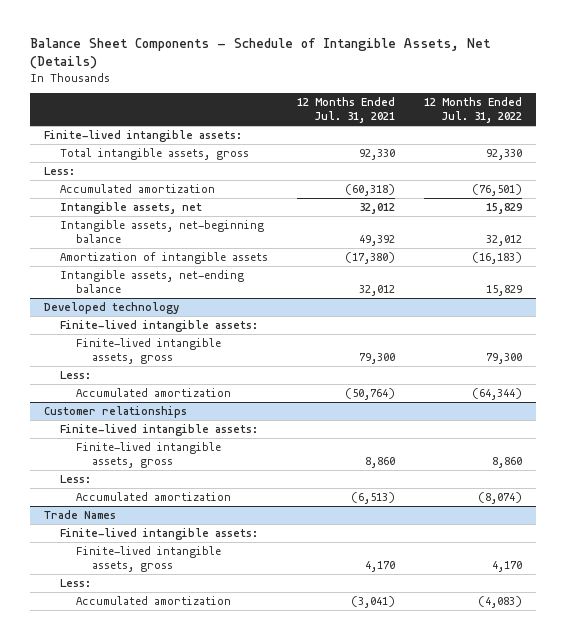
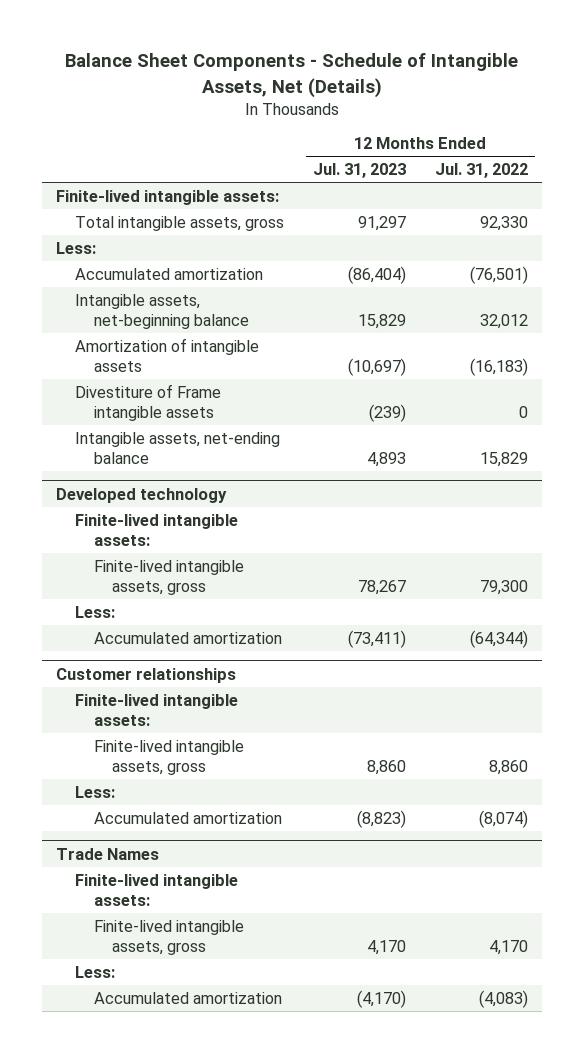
[296,97,395,124] 12 Months Ended Jul. 31, 2021 -> none
none -> [312,163,406,179] Jul. 31, 2023
[59,202,202,215] Intangible assets, net -> none
none -> [75,383,222,421] Divestiture of Frame intangible assets

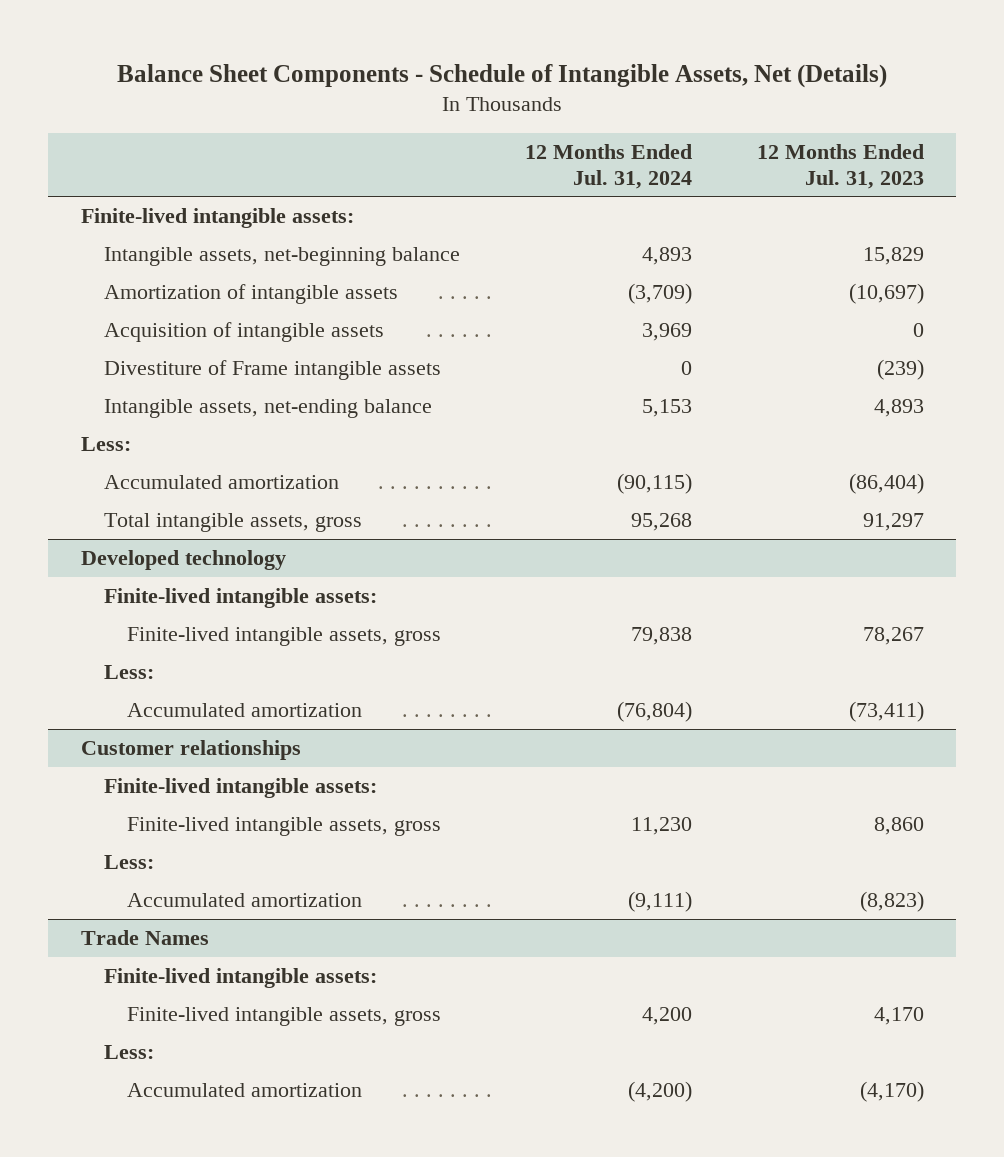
[434,163,528,179] Jul. 31, 2022 -> none
none -> [524,144,692,189] 12 Months Ended Jul. 31, 2024
none -> [103,322,384,343] Acquisition of intangible assets
[56,241,97,254] Less: -> [80,437,131,452] Less:
[75,267,264,280] Accumulated amortization -> [103,475,339,490] Accumulated amortization
[75,215,285,231] Total intangible assets, gross -> [103,513,362,533] Total intangible assets, gross

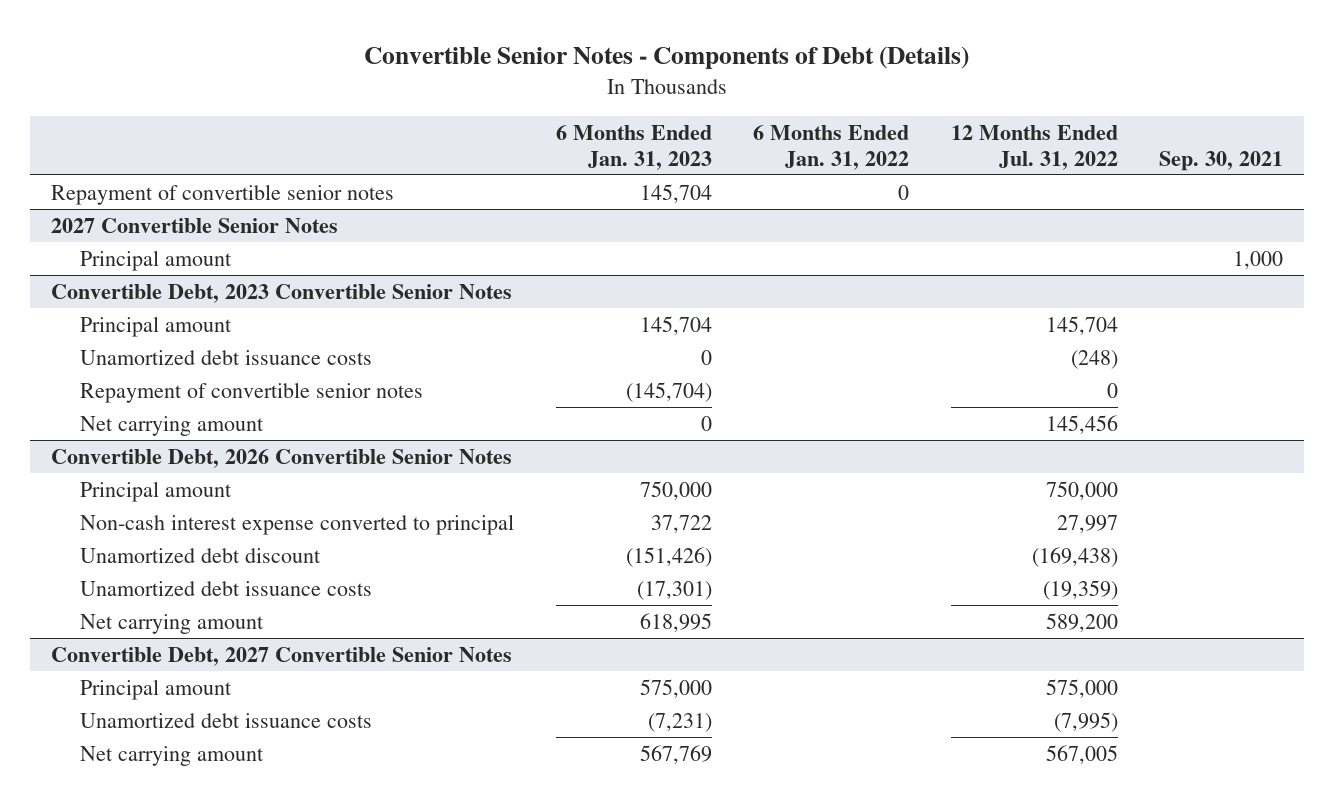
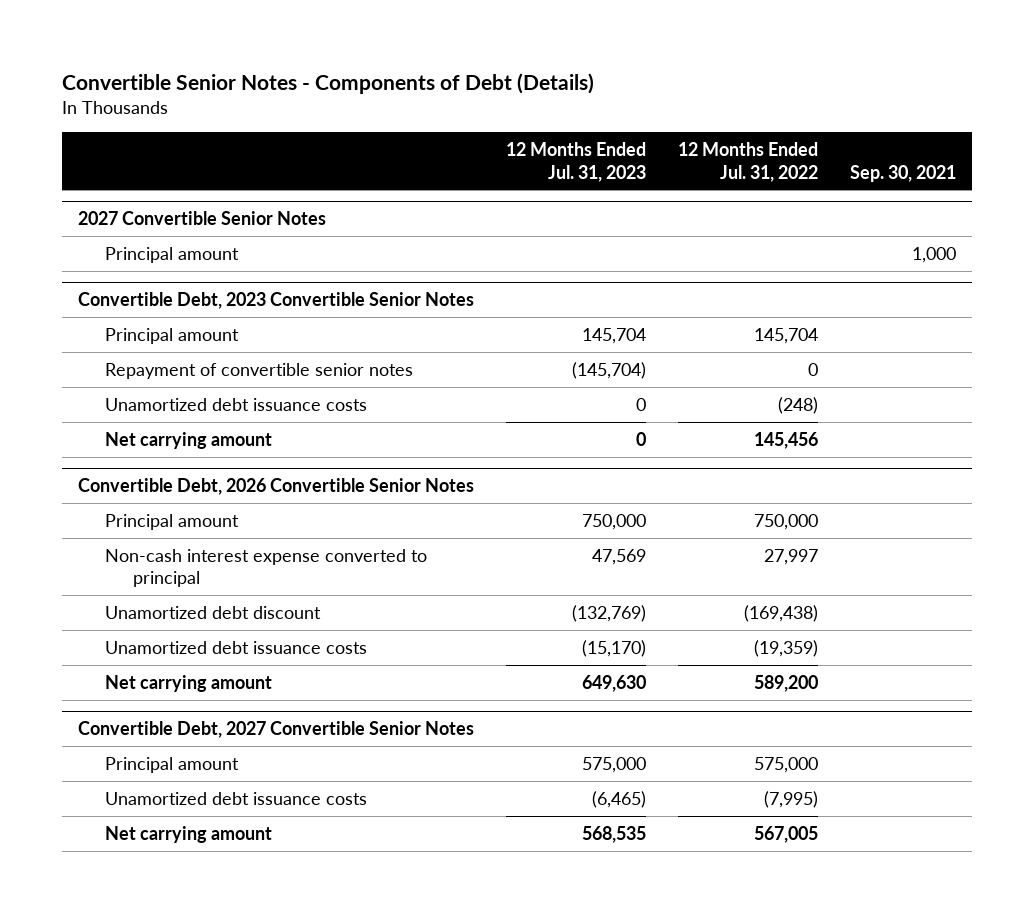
[555,124,712,170] 6 Months Ended Jan. 31, 2023 -> none
[753,124,910,170] 6 Months Ended Jan. 31, 2022 -> none
none -> [505,142,646,182] 12 Months Ended Jul. 31, 2023
[50,183,394,205] Repayment of convertible senior notes -> none
[80,349,373,365] Unamortized debt issuance costs -> [105,397,368,411] Unamortized debt issuance costs

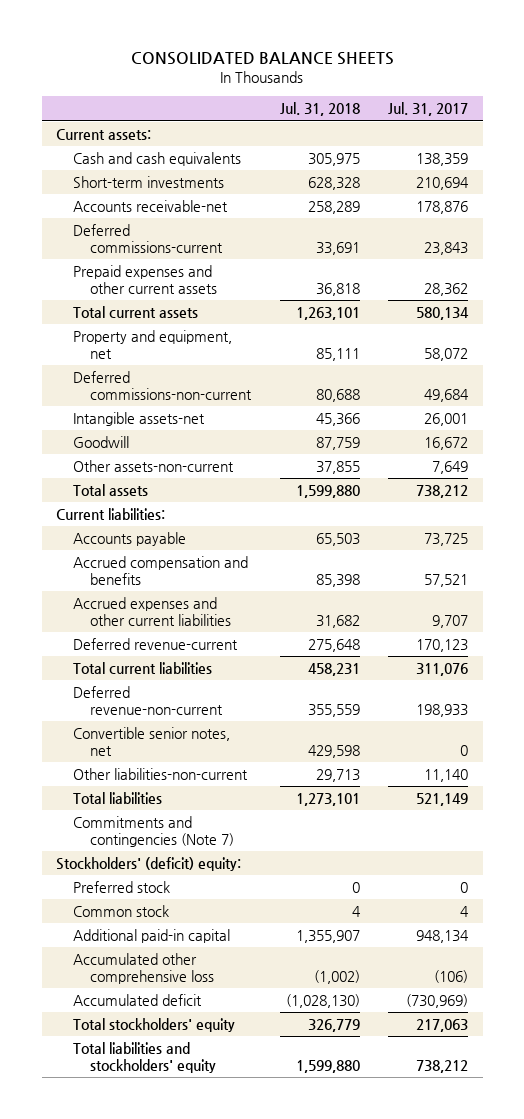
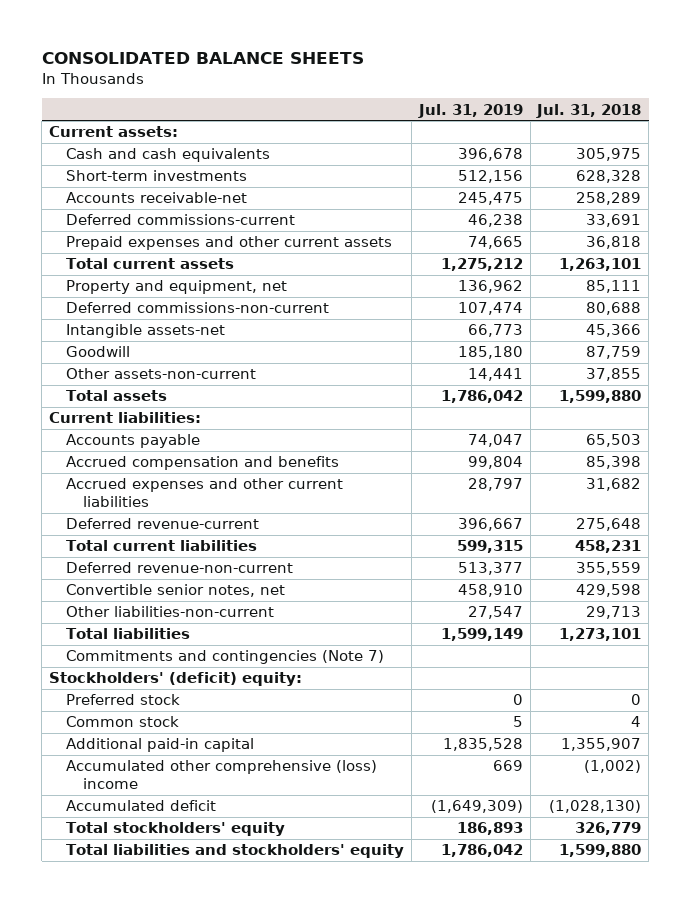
[388,102,469,117] Jul. 31, 2017 -> none
none -> [417,103,523,118] Jul. 31, 2019
[73,953,215,984] Accumulated other comprehensive loss -> [65,760,377,790] Accumulated other comprehensive (loss) income

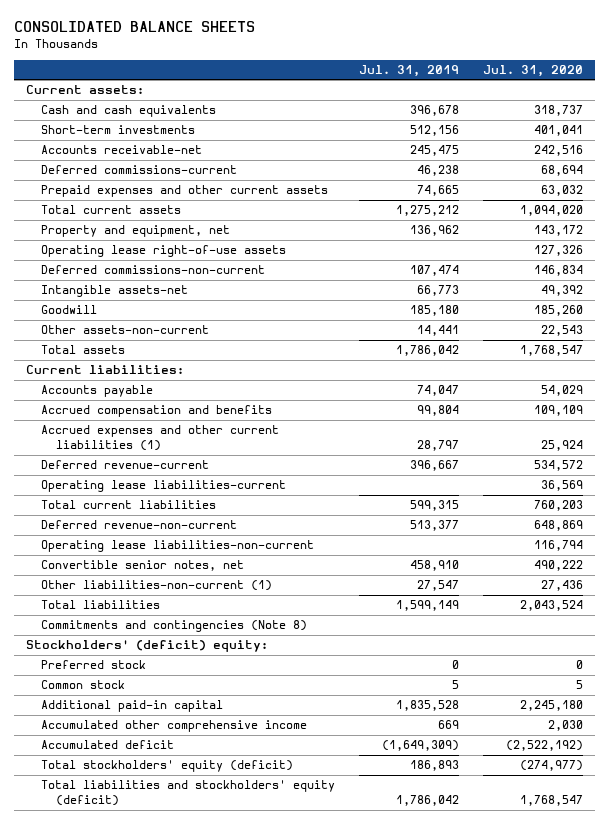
[536,103,642,118] Jul. 31, 2018 -> none
none -> [482,64,583,77] Jul. 31, 2020
none -> [41,245,287,258] Operating lease right-of-use assets
[65,478,343,508] Accrued expenses and other current liabilities -> [41,425,280,452] Accrued expenses and other current liabilities (1)
none -> [41,480,287,493] Operating lease liabilities-current
none -> [41,540,315,553] Operating lease liabilities-non-current
[65,606,274,618] Other liabilities-non-current -> [41,580,273,592] Other liabilities-non-current (1)
[65,650,384,665] Commitments and contingencies (Note 7) -> [41,620,308,633] Commitments and contingencies (Note 8)
[65,760,377,790] Accumulated other comprehensive (loss) income -> [41,720,308,733] Accumulated other comprehensive income
[65,822,285,837] Total stockholders' equity -> [41,760,294,773] Total stockholders' equity (deficit)
[65,844,404,859] Total liabilities and stockholders' equity -> [41,780,336,807] Total liabilities and stockholders' equity (deficit)

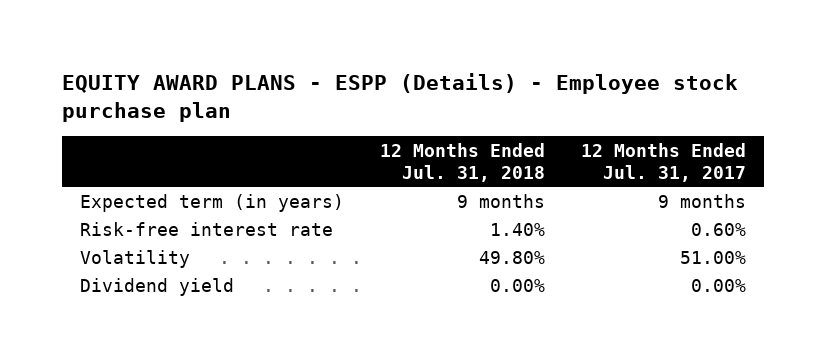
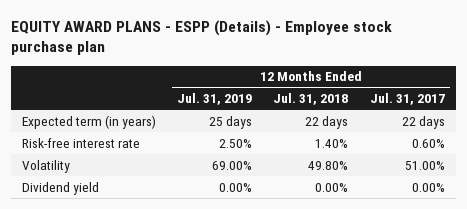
none -> [177,92,253,105] Jul. 31, 2019
[456,193,545,208] 9 months -> [305,115,349,129] 22 days
[657,193,746,208] 9 months -> [401,115,445,129] 22 days

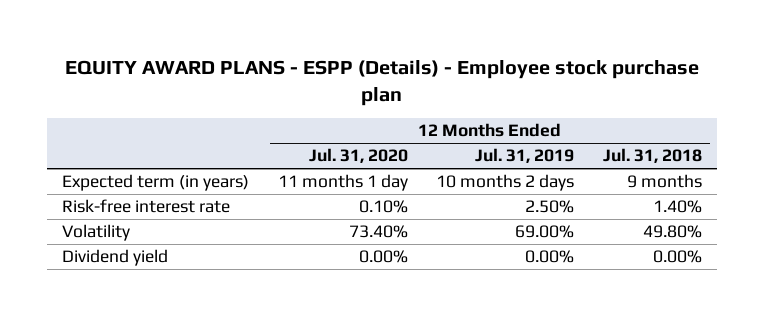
[369,92,445,105] Jul. 31, 2017 -> none
none -> [308,148,408,164] Jul. 31, 2020
[209,115,253,129] 25 days -> [436,174,575,192] 10 months 2 days
[305,115,349,129] 22 days -> [627,174,703,189] 9 months

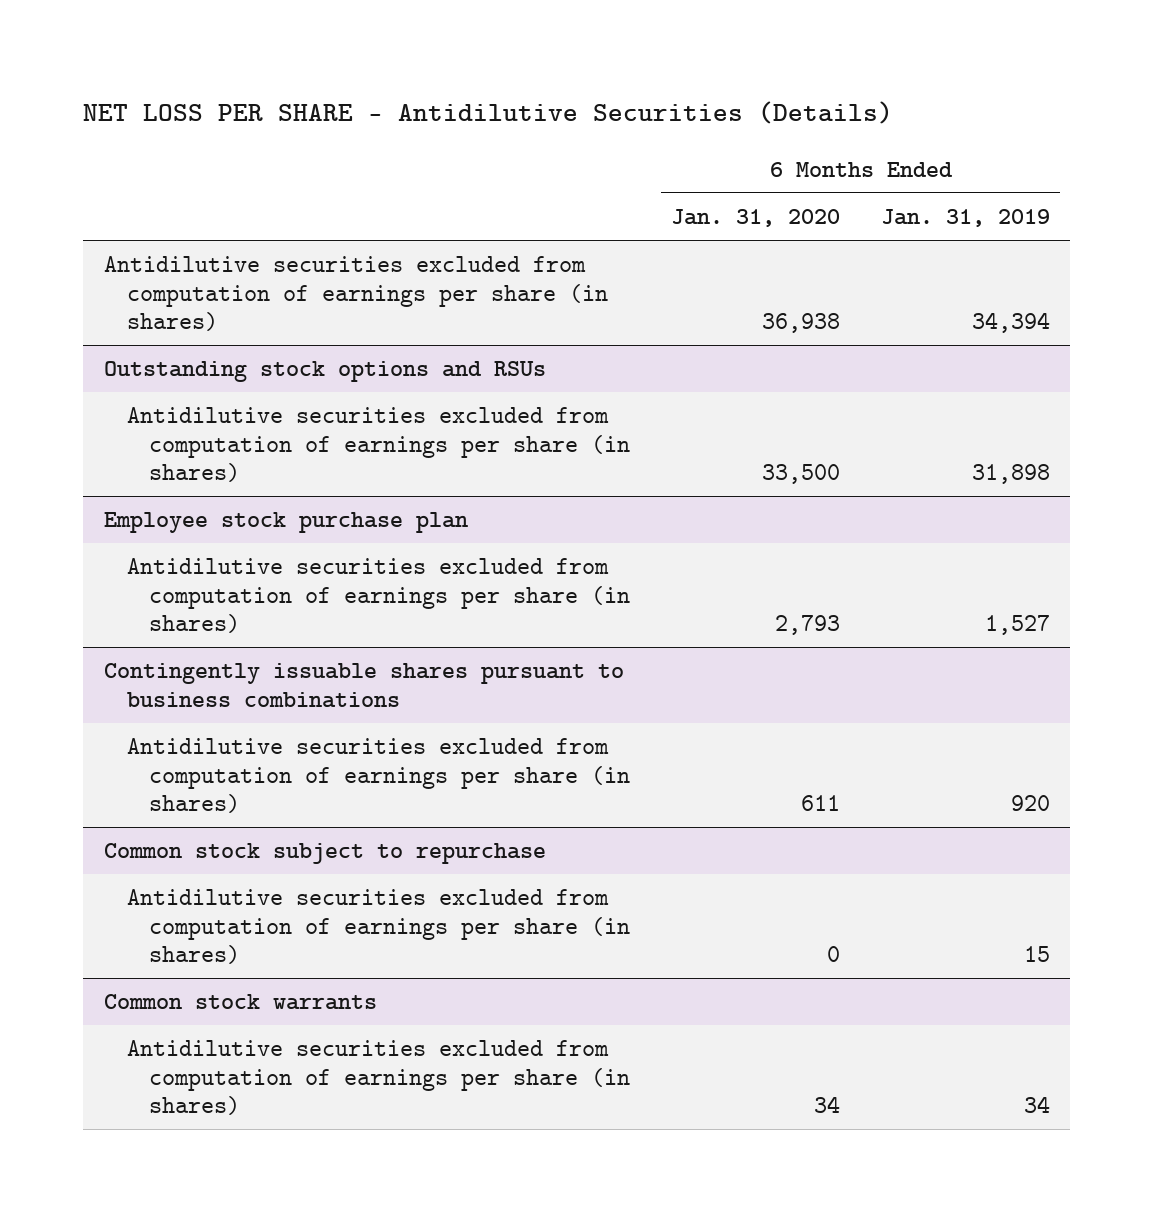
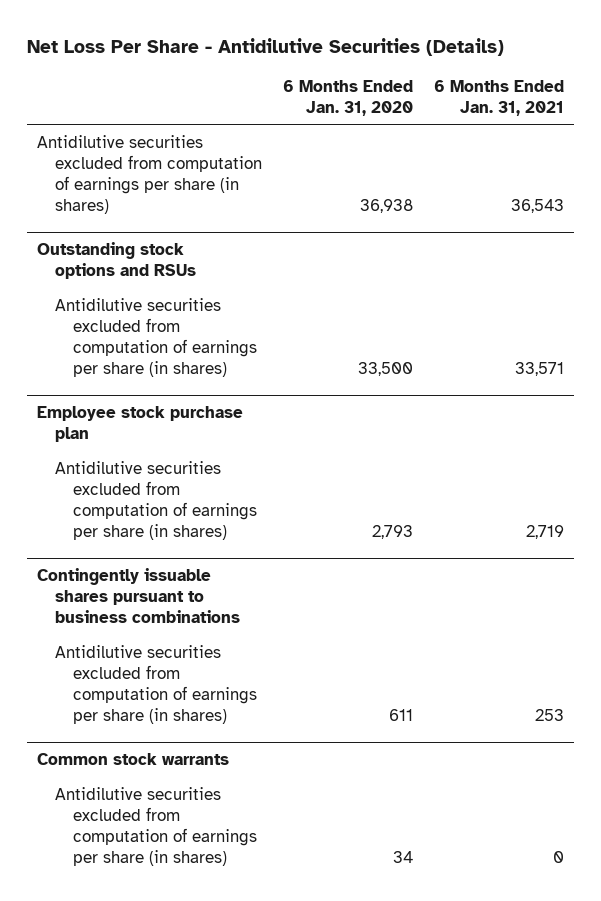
[83,101,894,125] NET LOSS PER SHARE - Antidilutive Securities (Details) -> [26,37,504,56] Net Loss Per Share - Antidilutive Securities (Details)
[880,208,1050,227] Jan. 31, 2019 -> none
none -> [433,79,564,116] 6 Months Ended Jan. 31, 2021
[103,843,546,865] Common stock subject to repurchase -> none
[126,889,631,965] Antidilutive securities excluded from computation of earnings per share (in shares) -> none

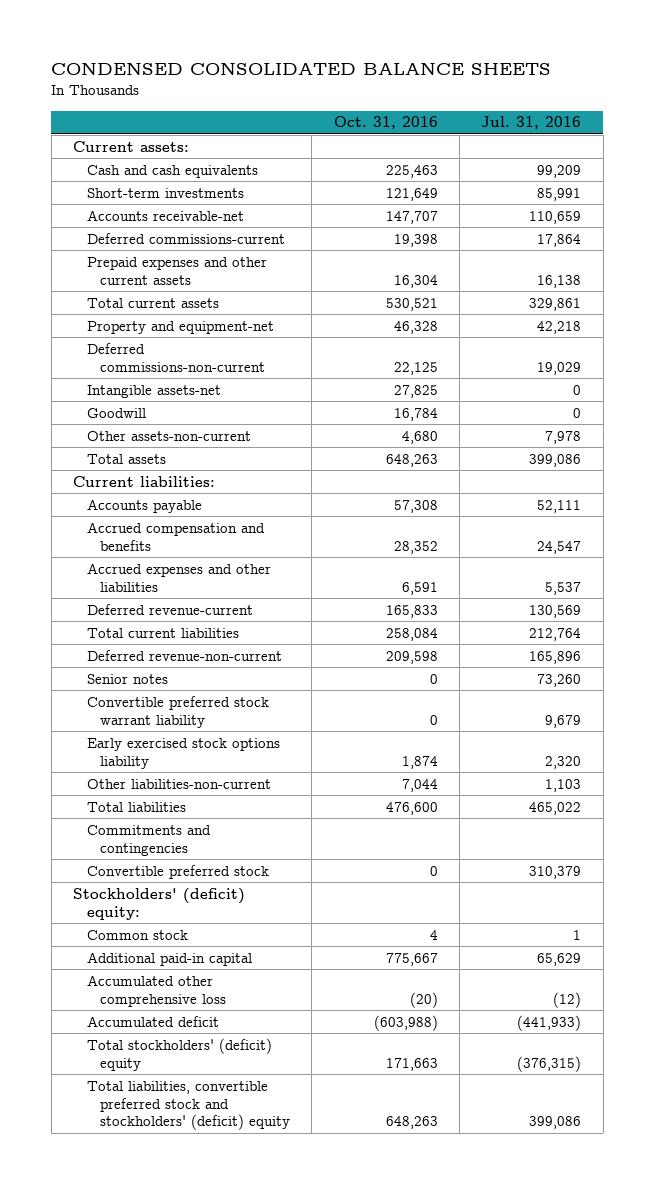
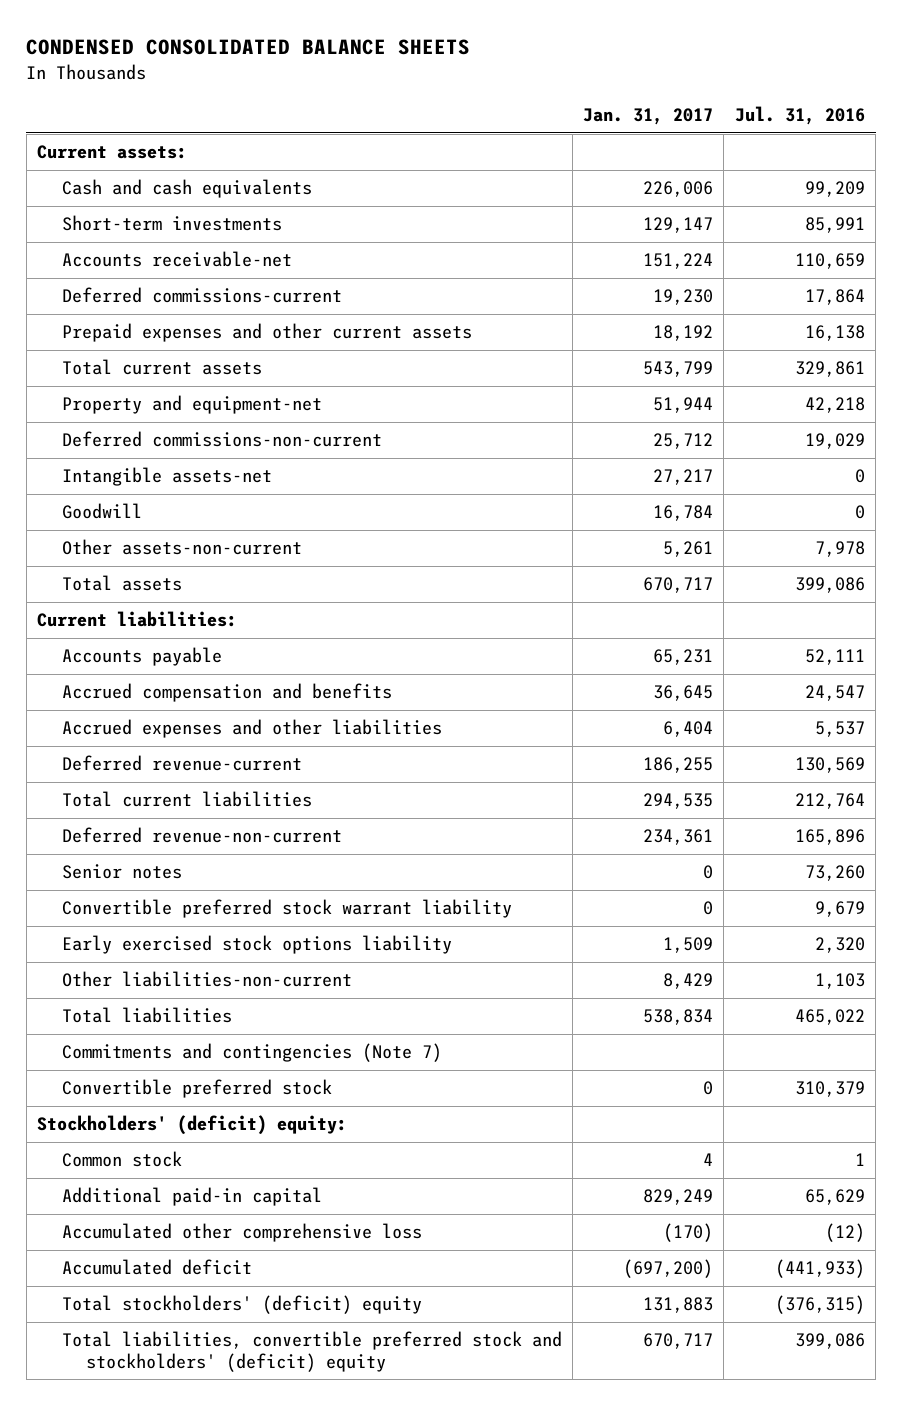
[333,116,438,130] Oct. 31, 2016 -> none
none -> [583,107,714,125] Jan. 31, 2017
[86,824,211,856] Commitments and contingencies -> [61,1043,442,1063] Commitments and contingencies (Note 7)

